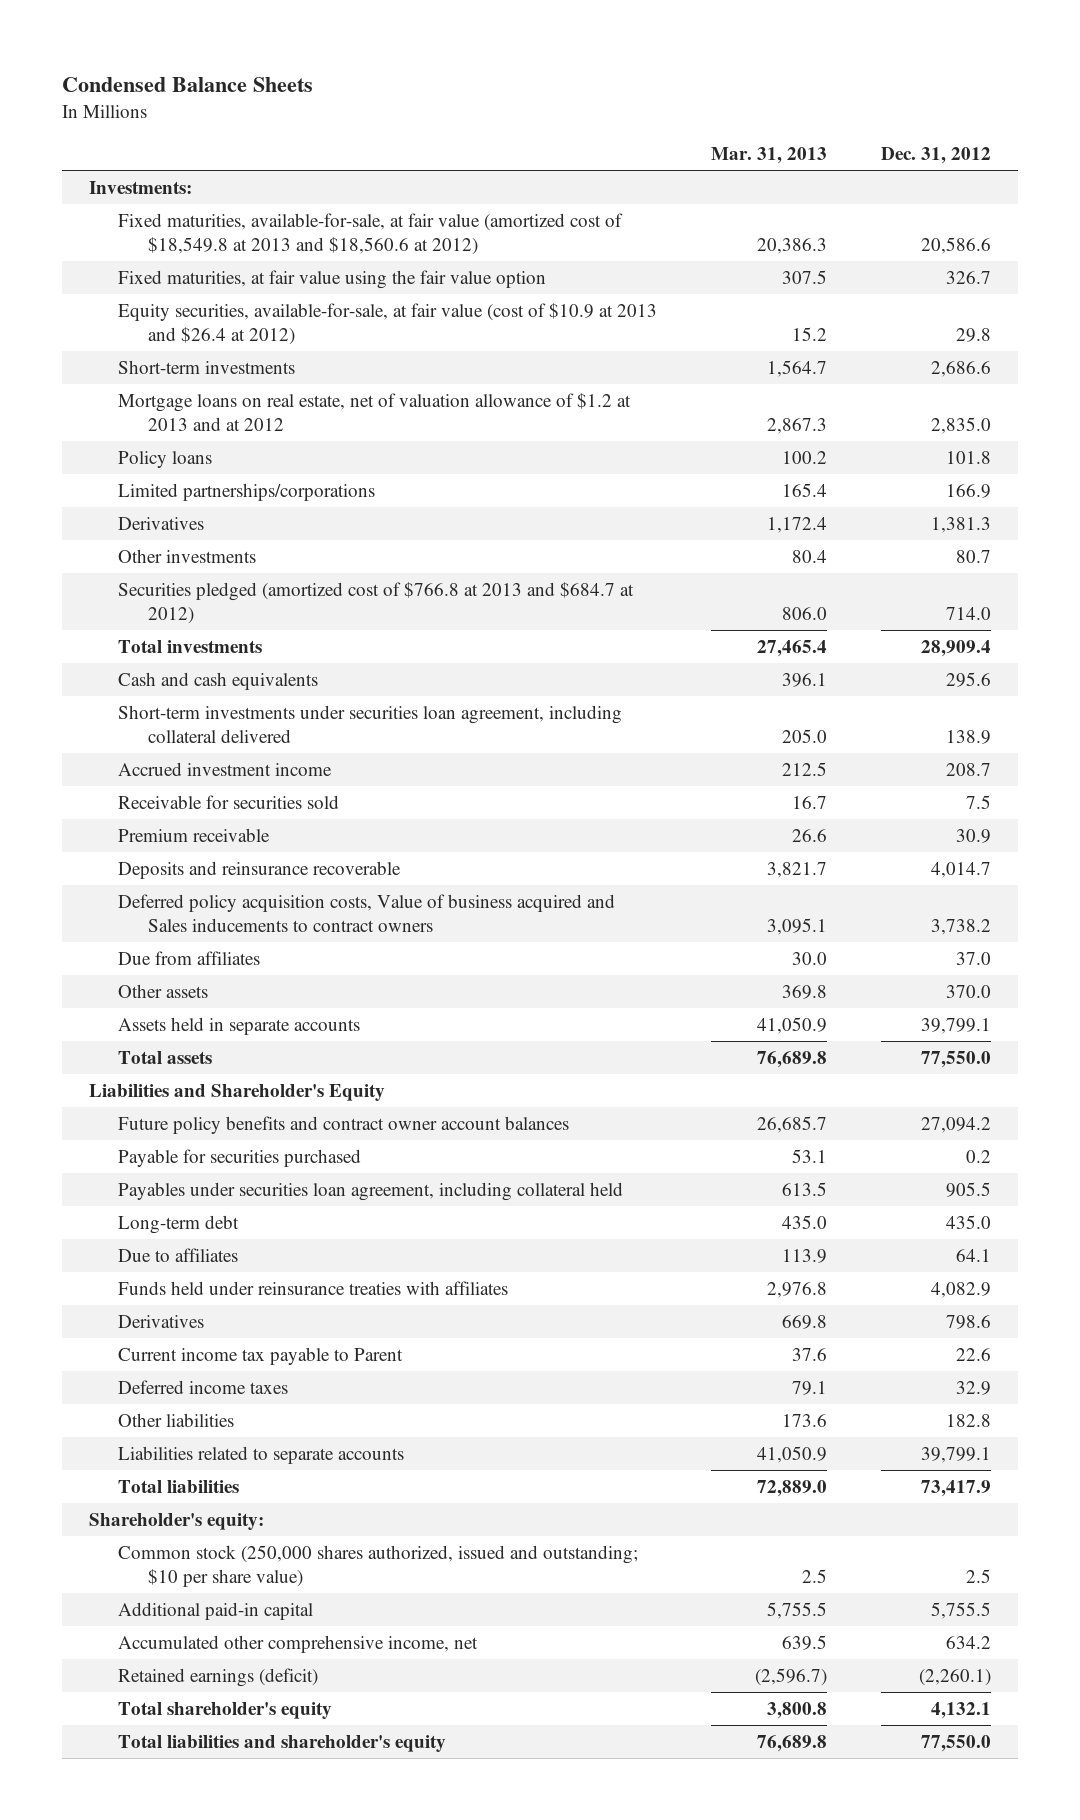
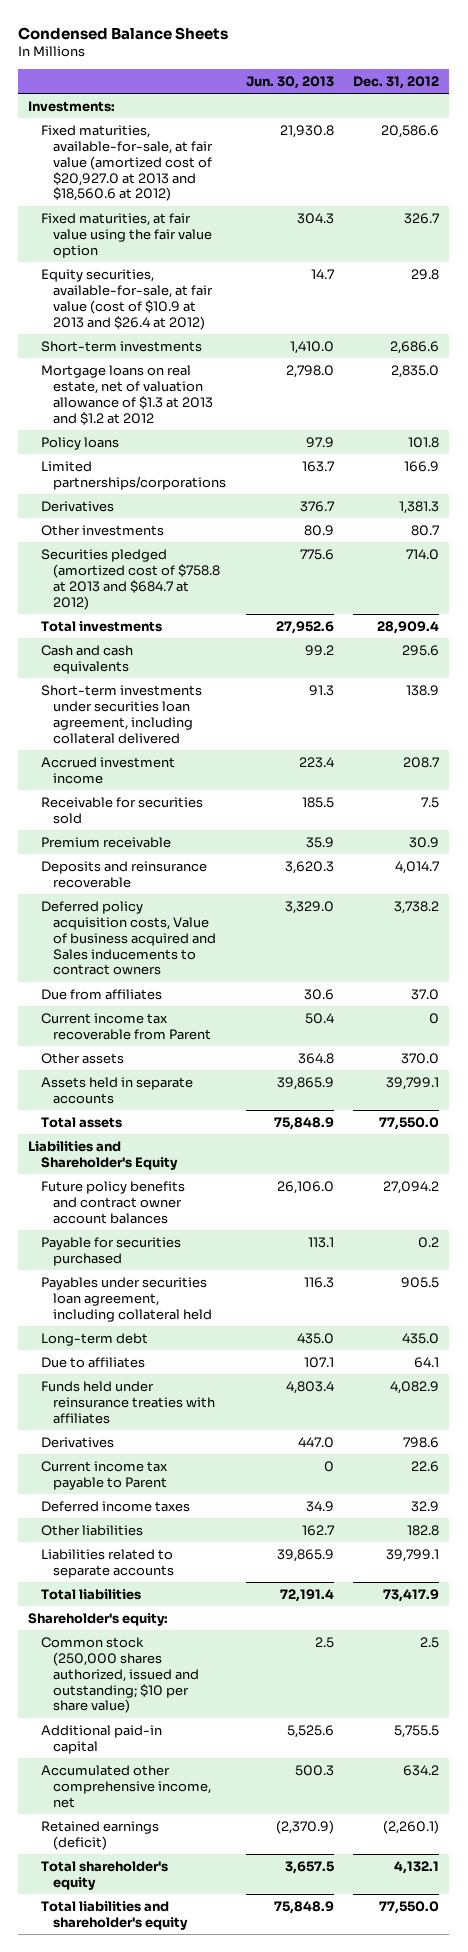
[711,146,828,164] Mar. 31, 2013 -> none
none -> [245,75,334,89] Jun. 30, 2013
[118,212,624,255] Fixed maturities, available-for-sale, at fair value (amortized cost of $18,549.8 at 2013 and $18,560.6 at 2012) -> [40,124,214,202] Fixed maturities, available-for-sale, at fair value (amortized cost of $20,927.0 at 2013 and $18,560.6 at 2012)
[118,392,632,431] Mortgage loans on real estate, net of valuation allowance of $1.2 at 2013 and at 2012 -> [40,364,214,425] Mortgage loans on real estate, net of valuation allowance of $1.3 at 2013 and $1.2 at 2012
[118,581,635,624] Securities pledged (amortized cost of $766.8 at 2013 and $684.7 at 2012) -> [40,548,221,610] Securities pledged (amortized cost of $758.8 at 2013 and $684.7 at 2012)
none -> [40,1012,212,1040] Current income tax recoverable from Parent

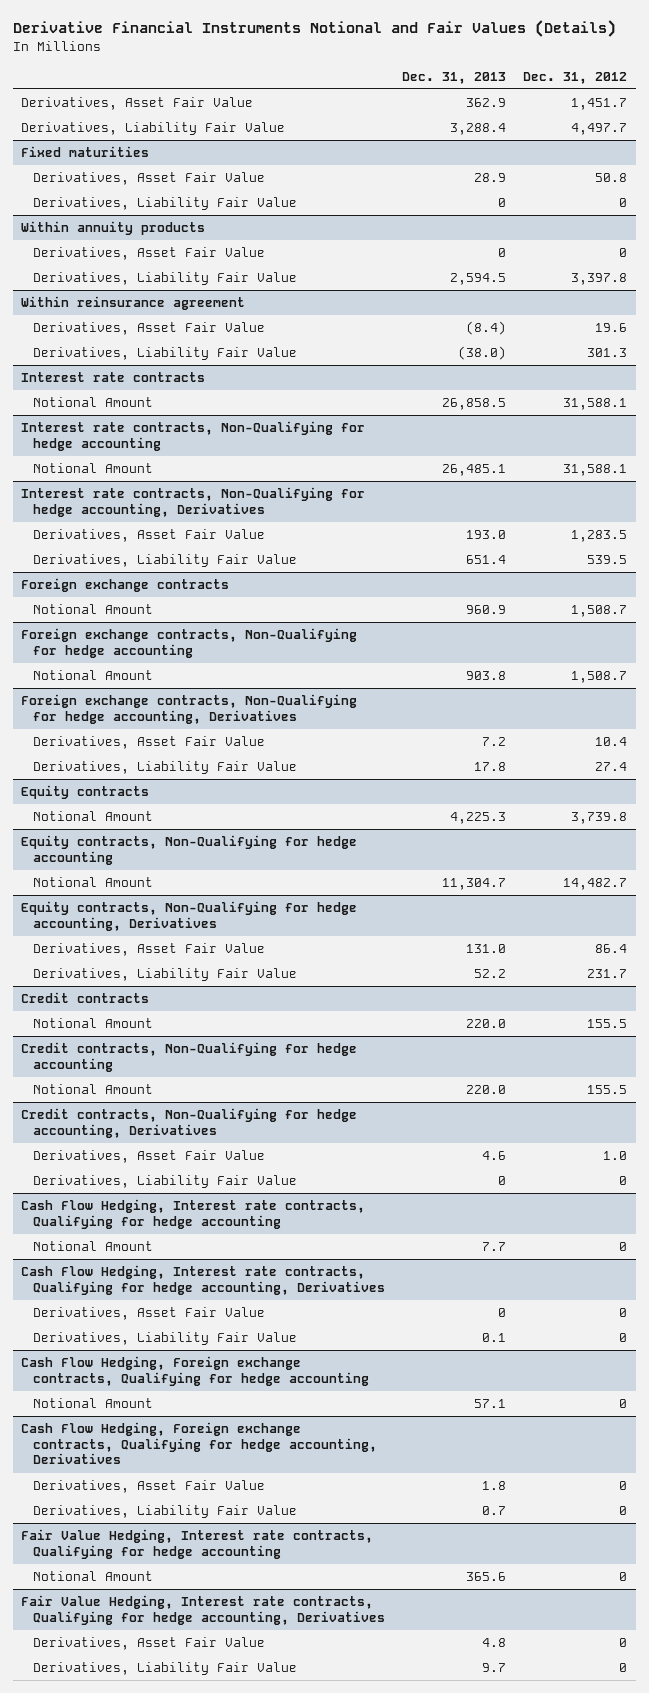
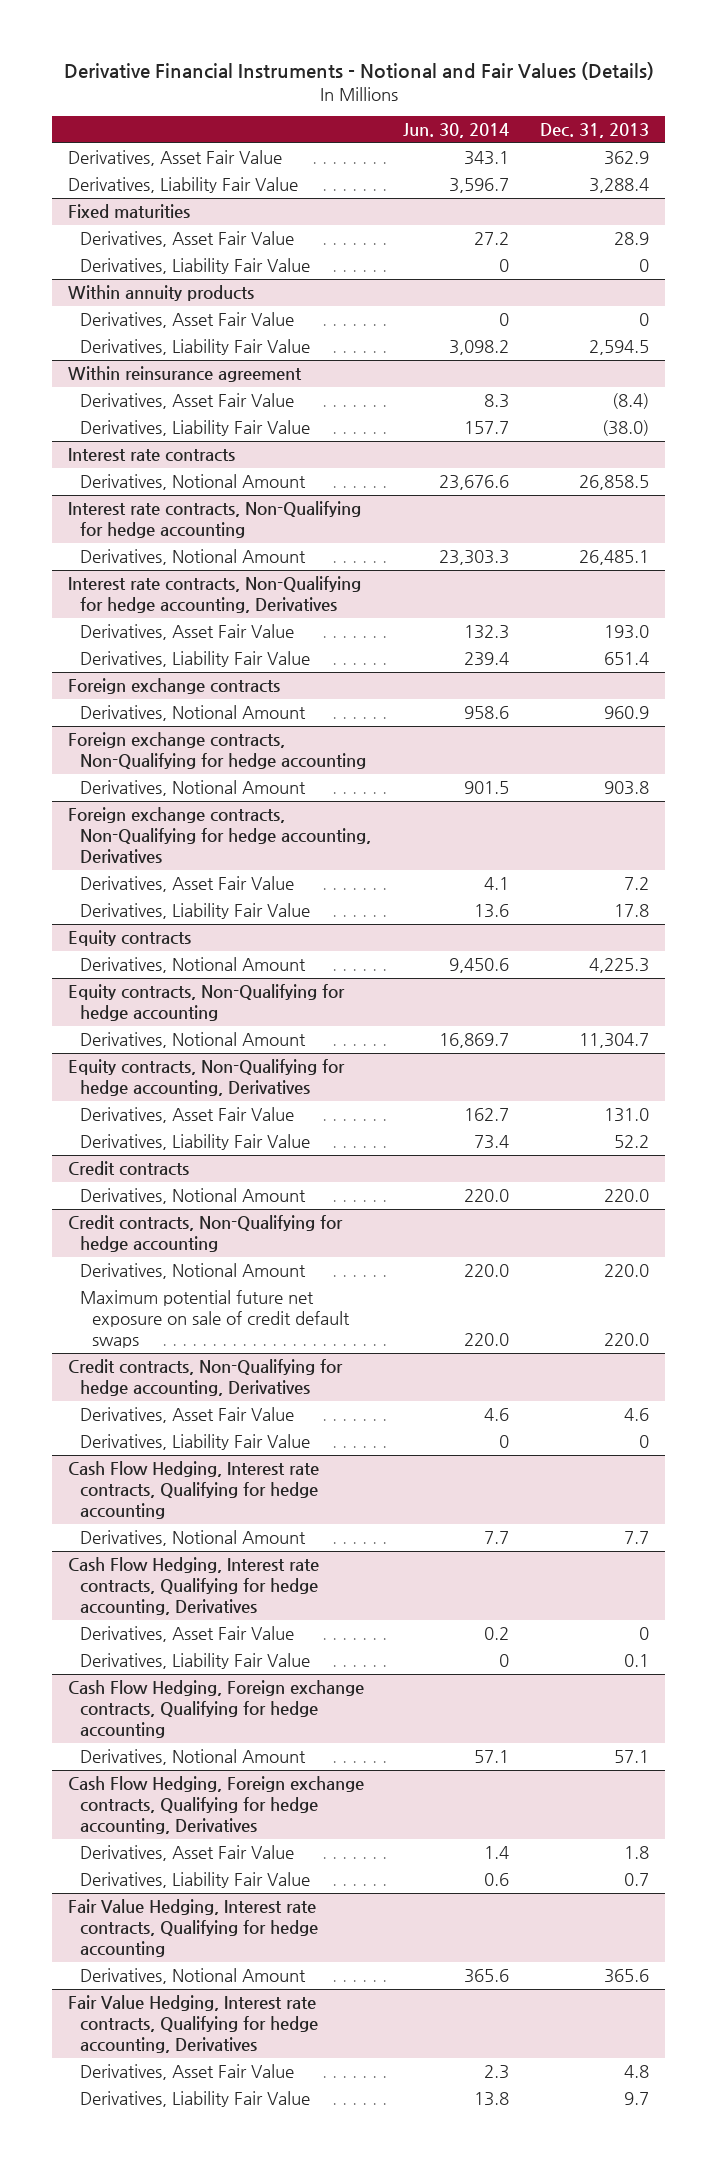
[12,20,616,38] Derivative Financial Instruments Notional and Fair Values (Details) -> [63,62,654,81] Derivative Financial Instruments - Notional and Fair Values (Details)
[523,71,628,84] Dec. 31, 2012 -> none
none -> [402,123,509,139] Jun. 30, 2014
[32,397,153,408] Notional Amount -> [79,474,306,491] Derivatives, Notional Amount
[32,463,153,474] Notional Amount -> [79,549,306,566] Derivatives, Notional Amount
[32,604,153,615] Notional Amount -> [79,705,306,722] Derivatives, Notional Amount
[32,670,153,681] Notional Amount -> [79,780,306,797] Derivatives, Notional Amount
[32,811,153,822] Notional Amount -> [79,957,306,974] Derivatives, Notional Amount
[32,877,153,888] Notional Amount -> [79,1032,306,1049] Derivatives, Notional Amount
[32,1018,153,1029] Notional Amount -> [79,1188,306,1205] Derivatives, Notional Amount
[32,1084,153,1095] Notional Amount -> [79,1263,306,1280] Derivatives, Notional Amount
none -> [79,1290,350,1349] Maximum potential future net exposure on sale of credit default swaps
[32,1241,153,1252] Notional Amount -> [79,1530,306,1547] Derivatives, Notional Amount
[32,1398,153,1409] Notional Amount -> [79,1749,306,1766] Derivatives, Notional Amount
[32,1571,153,1582] Notional Amount -> [79,1968,306,1985] Derivatives, Notional Amount

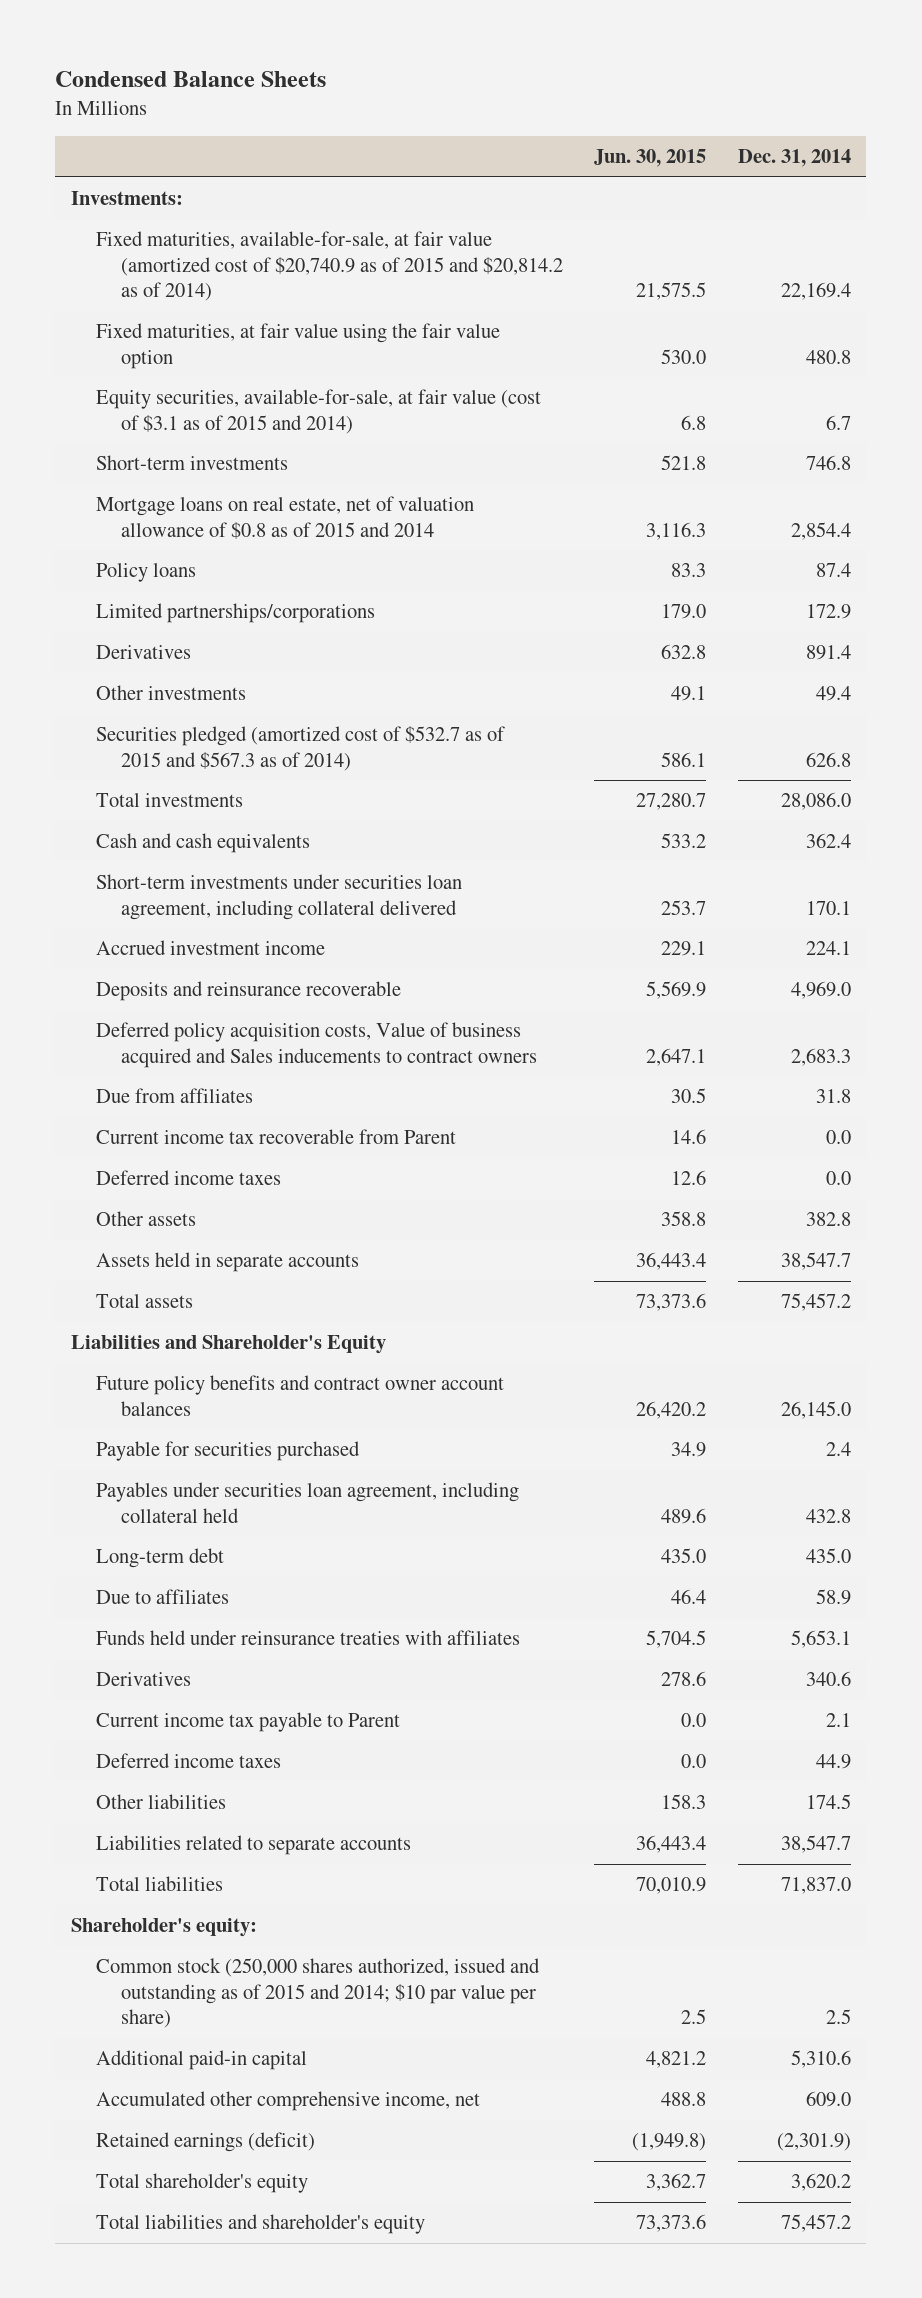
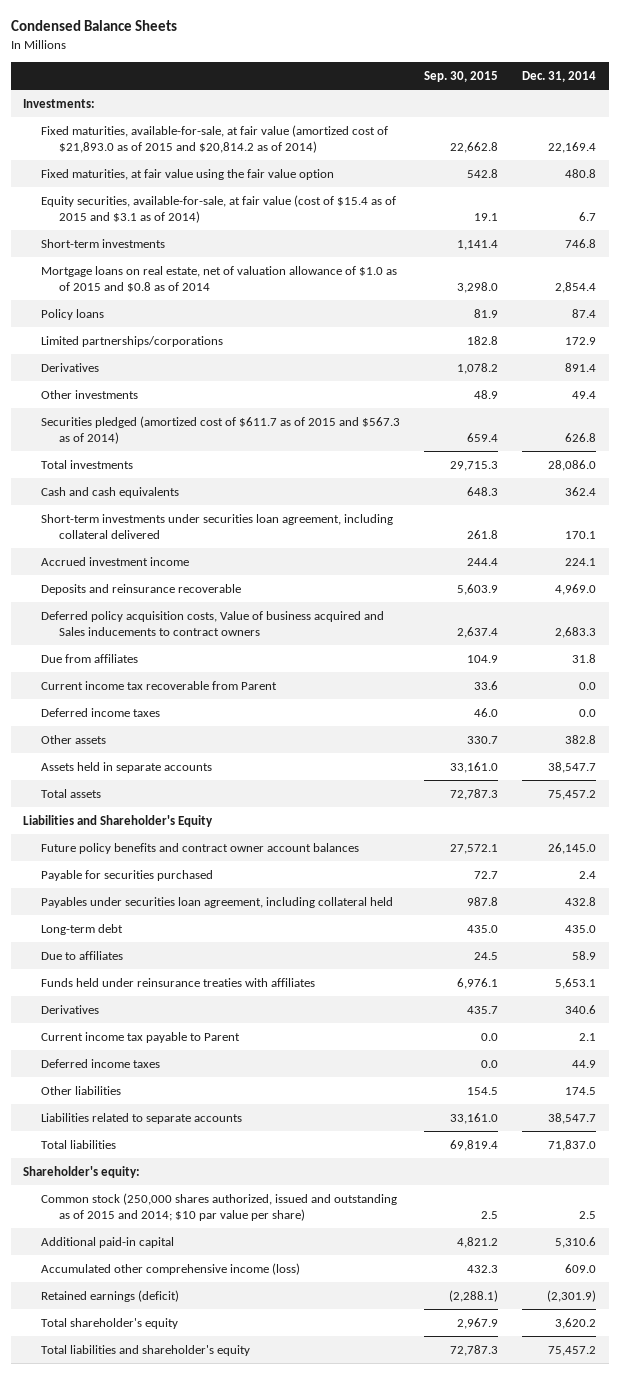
[594,149,707,168] Jun. 30, 2015 -> none
none -> [424,70,499,82] Sep. 30, 2015
[95,231,563,302] Fixed maturities, available-for-sale, at fair value (amortized cost of $20,740.9 as of 2015 and $20,814.2 as of 2014) -> [41,124,389,154] Fixed maturities, available-for-sale, at fair value (amortized cost of $21,893.0 as of 2015 and $20,814.2 as of 2014)
[95,389,541,434] Equity securities, available-for-sale, at fair value (cost of $3.1 as of 2015 and 2014) -> [41,194,397,224] Equity securities, available-for-sale, at fair value (cost of $15.4 as of 2015 and $3.1 as of 2014)
[95,496,474,539] Mortgage loans on real estate, net of valuation allowance of $0.8 as of 2015 and 2014 -> [41,265,398,293] Mortgage loans on real estate, net of valuation allowance of $1.0 as of 2015 and $0.8 as of 2014
[95,726,505,771] Securities pledged (amortized cost of $532.7 as of 2015 and $567.3 as of 2014) -> [41,415,401,445] Securities pledged (amortized cost of $611.7 as of 2015 and $567.3 as of 2014)
[95,2091,480,2112] Accumulated other comprehensive income, net -> [41,1262,301,1275] Accumulated other comprehensive income (loss)

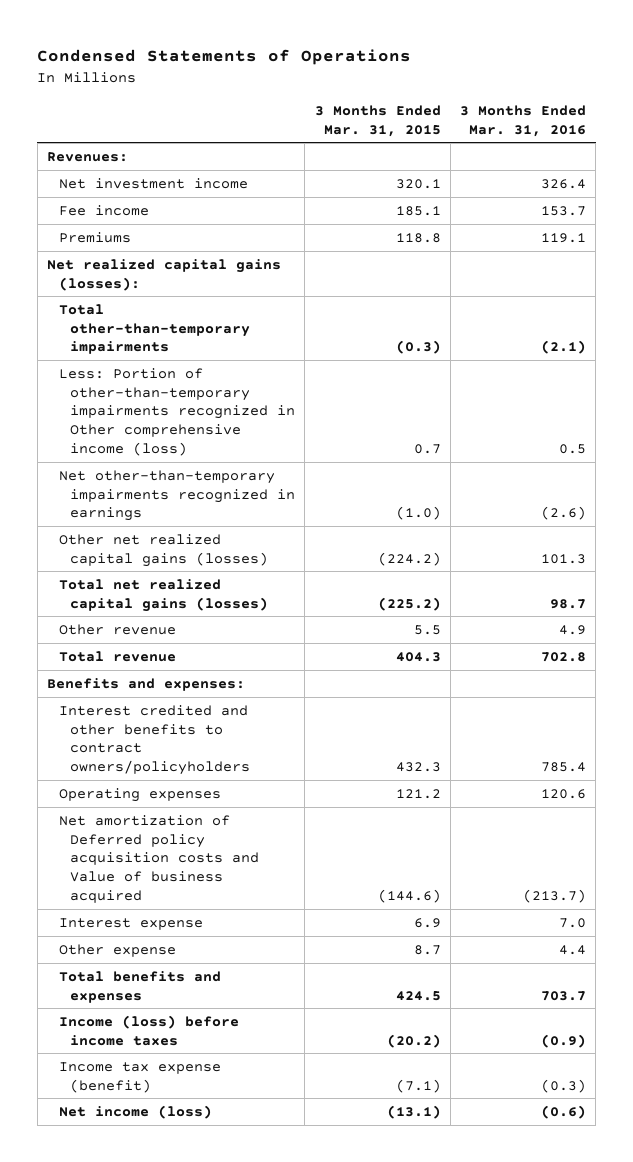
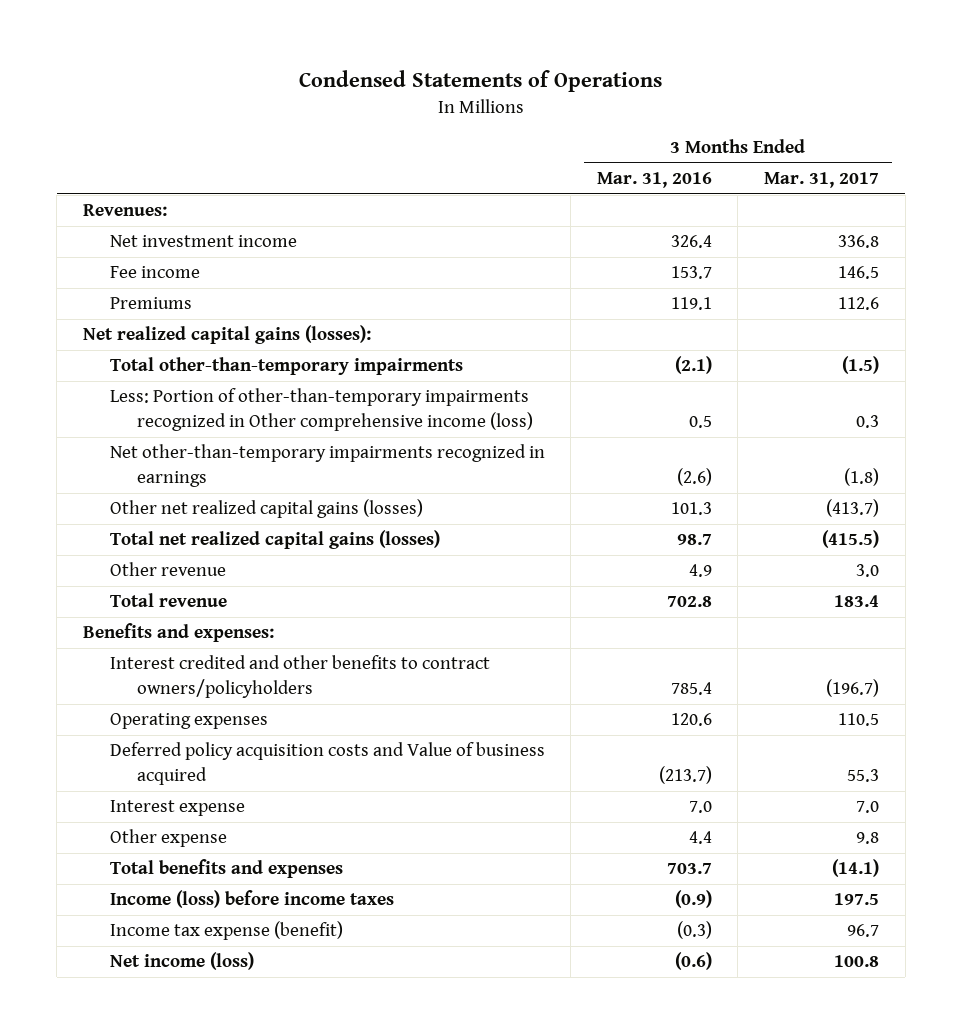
[314,104,441,137] 3 Months Ended Mar. 31, 2015 -> none
none -> [764,172,880,189] Mar. 31, 2017
[58,814,260,904] Net amortization of Deferred policy acquisition costs and Value of business acquired -> [109,742,545,786] Deferred policy acquisition costs and Value of business acquired

